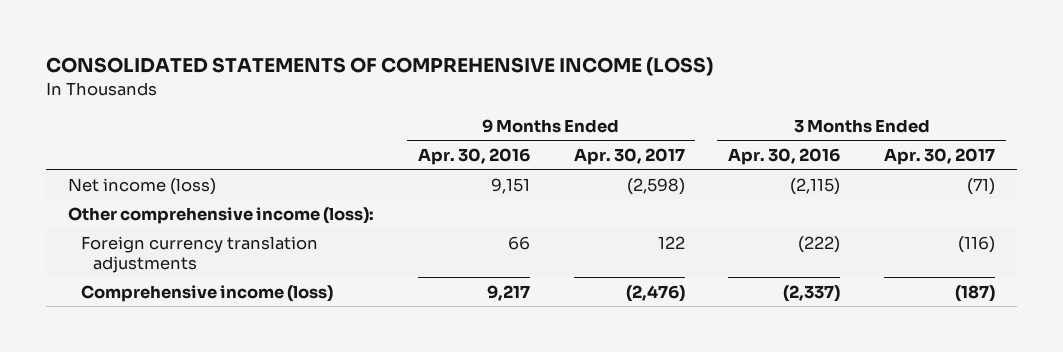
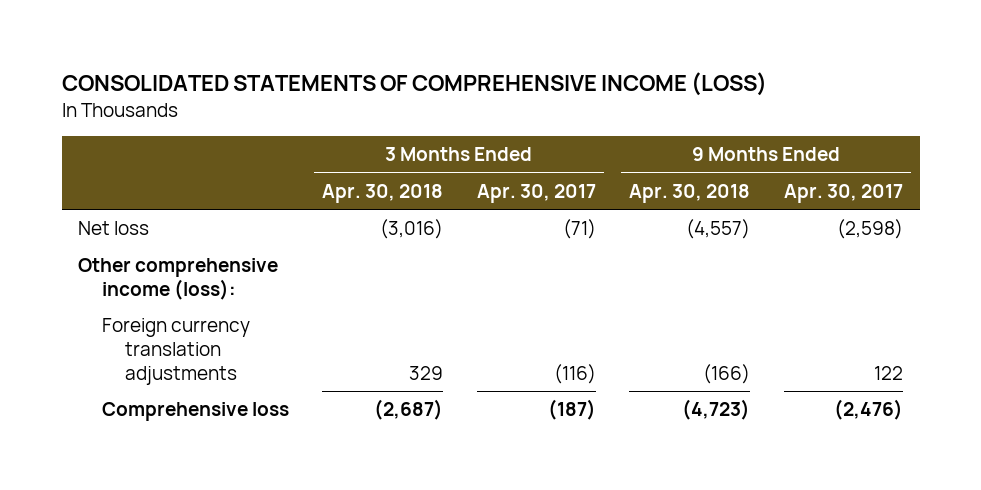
[417,147,530,165] Apr. 30, 2016 -> none
[728,147,841,165] Apr. 30, 2016 -> none
none -> [322,183,444,203] Apr. 30, 2018
none -> [629,183,751,203] Apr. 30, 2018
[67,177,216,195] Net income (loss) -> [78,221,150,236] Net loss
[80,284,333,302] Comprehensive income (loss) -> [101,402,289,422] Comprehensive loss

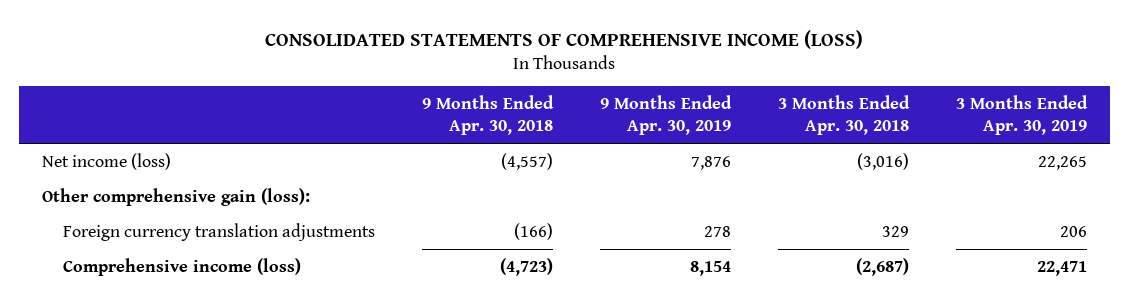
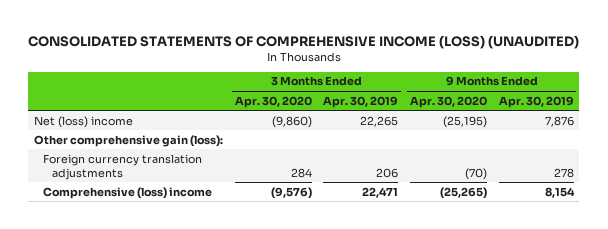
[265,29,864,49] CONSOLIDATED STATEMENTS OF COMPREHENSIVE INCOME (LOSS) -> [27,34,579,49] CONSOLIDATED STATEMENTS OF COMPREHENSIVE INCOME (LOSS) (UNAUDITED)
[421,94,554,136] 9 Months Ended Apr. 30, 2018 -> none
[777,94,910,136] 3 Months Ended Apr. 30, 2018 -> none
none -> [234,95,312,108] Apr. 30, 2020
none -> [409,95,487,108] Apr. 30, 2020
[42,152,172,170] Net income (loss) -> [34,115,134,128] Net (loss) income
[62,257,301,276] Comprehensive income (loss) -> [43,186,213,199] Comprehensive (loss) income

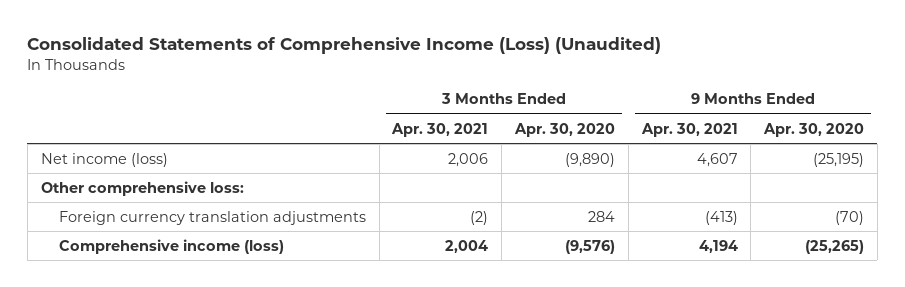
[27,34,579,49] CONSOLIDATED STATEMENTS OF COMPREHENSIVE INCOME (LOSS) (UNAUDITED) -> [27,37,662,55] Consolidated Statements of Comprehensive Income (Loss) (Unaudited)
[323,95,399,108] Apr. 30, 2019 -> none
[498,95,574,108] Apr. 30, 2019 -> none
none -> [391,122,489,137] Apr. 30, 2021
none -> [640,122,738,137] Apr. 30, 2021
[34,115,134,128] Net (loss) income -> [40,152,168,167] Net income (loss)
[271,115,312,128] (9,860) -> [564,152,615,167] (9,890)
[34,134,224,147] Other comprehensive gain (loss): -> [40,180,244,196] Other comprehensive loss:
[43,186,213,199] Comprehensive (loss) income -> [58,238,284,254] Comprehensive income (loss)

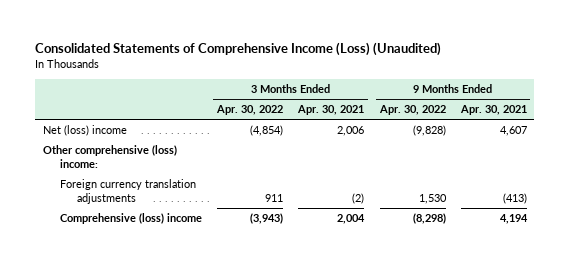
[513,122,615,137] Apr. 30, 2020 -> none
[763,122,865,137] Apr. 30, 2020 -> none
none -> [216,105,284,116] Apr. 30, 2022
none -> [378,105,446,116] Apr. 30, 2022
[40,152,168,167] Net income (loss) -> [43,125,128,137] Net (loss) income
[40,180,244,196] Other comprehensive loss: -> [43,145,178,169] Other comprehensive (loss) income:
[58,238,284,254] Comprehensive income (loss) -> [60,213,203,225] Comprehensive (loss) income

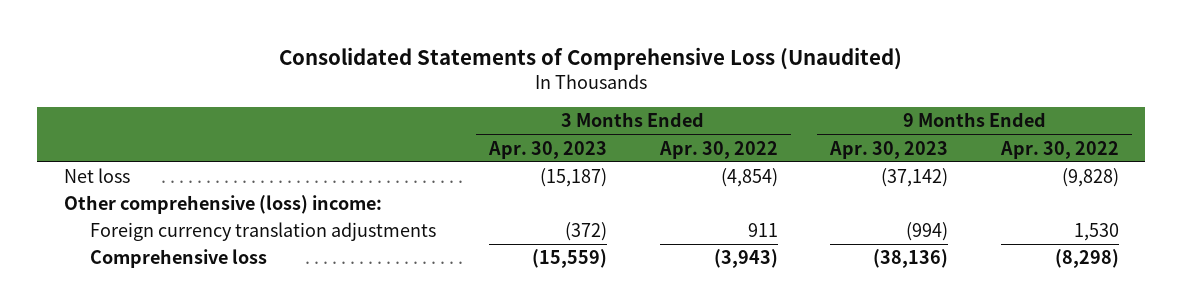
[35,41,442,56] Consolidated Statements of Comprehensive Income (Loss) (Unaudited) -> [279,47,903,71] Consolidated Statements of Comprehensive Loss (Unaudited)
[297,105,365,116] Apr. 30, 2021 -> none
[459,105,527,116] Apr. 30, 2021 -> none
none -> [487,140,607,159] Apr. 30, 2023
none -> [829,140,949,159] Apr. 30, 2023
[43,125,128,137] Net (loss) income -> [63,168,130,184] Net loss
[60,213,203,225] Comprehensive (loss) income -> [90,249,268,269] Comprehensive loss

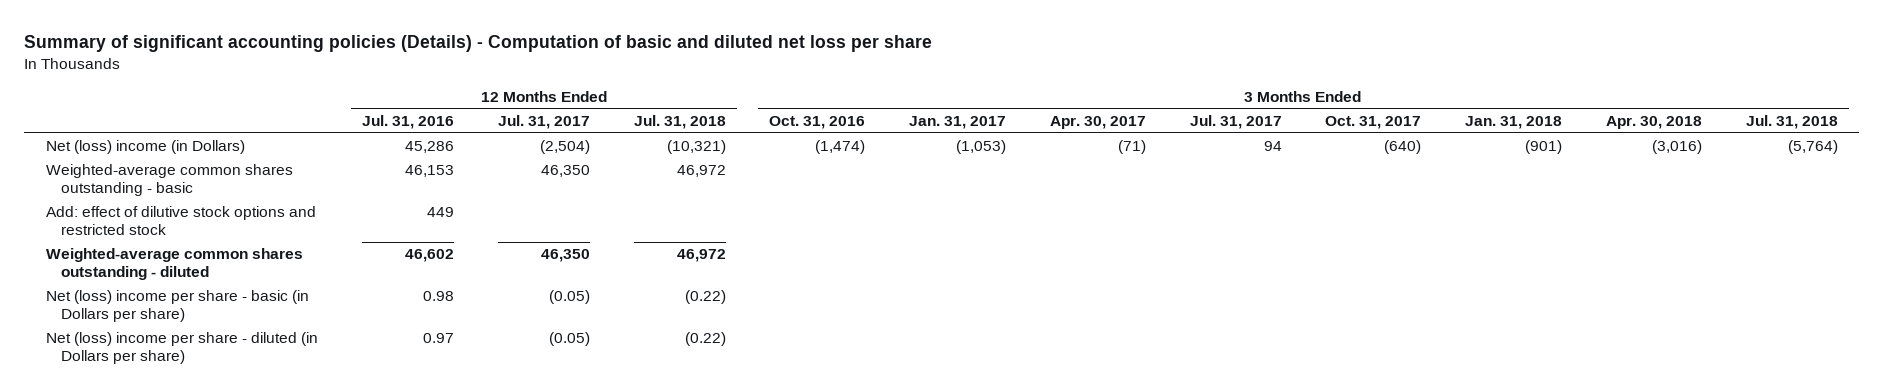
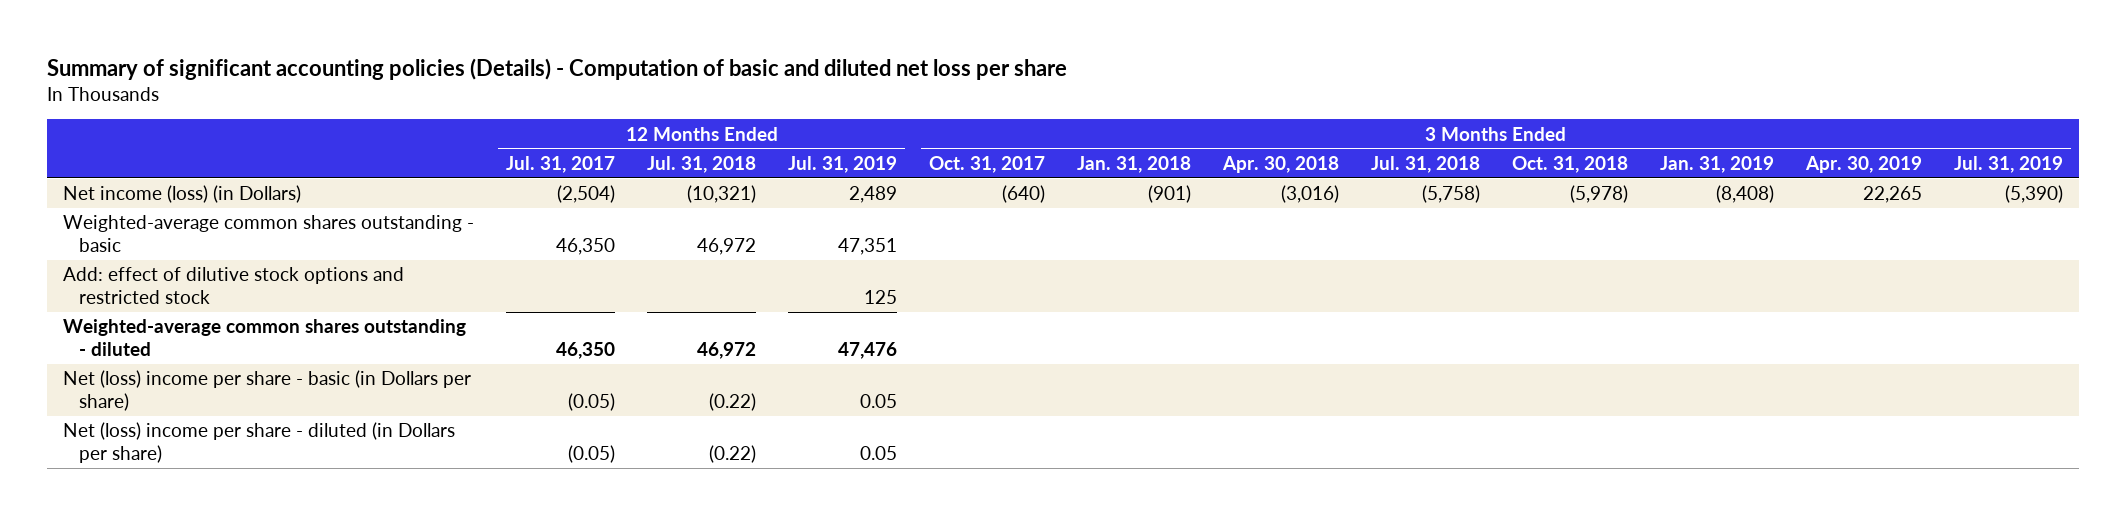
[362,114,455,129] Jul. 31, 2016 -> none
[769,115,866,129] Oct. 31, 2016 -> none
[909,115,1007,129] Jan. 31, 2017 -> none
[1049,115,1146,129] Apr. 30, 2017 -> none
[1189,114,1282,129] Jul. 31, 2017 -> none
none -> [788,155,898,173] Jul. 31, 2019
none -> [1512,155,1629,173] Oct. 31, 2018
none -> [1660,155,1775,173] Jan. 31, 2019
none -> [1805,155,1923,173] Apr. 30, 2019
none -> [1954,155,2064,173] Jul. 31, 2019
[46,140,246,155] Net (loss) income (in Dollars) -> [63,185,302,204] Net income (loss) (in Dollars)
[1787,140,1838,155] (5,764) -> [1422,185,1481,204] (5,758)

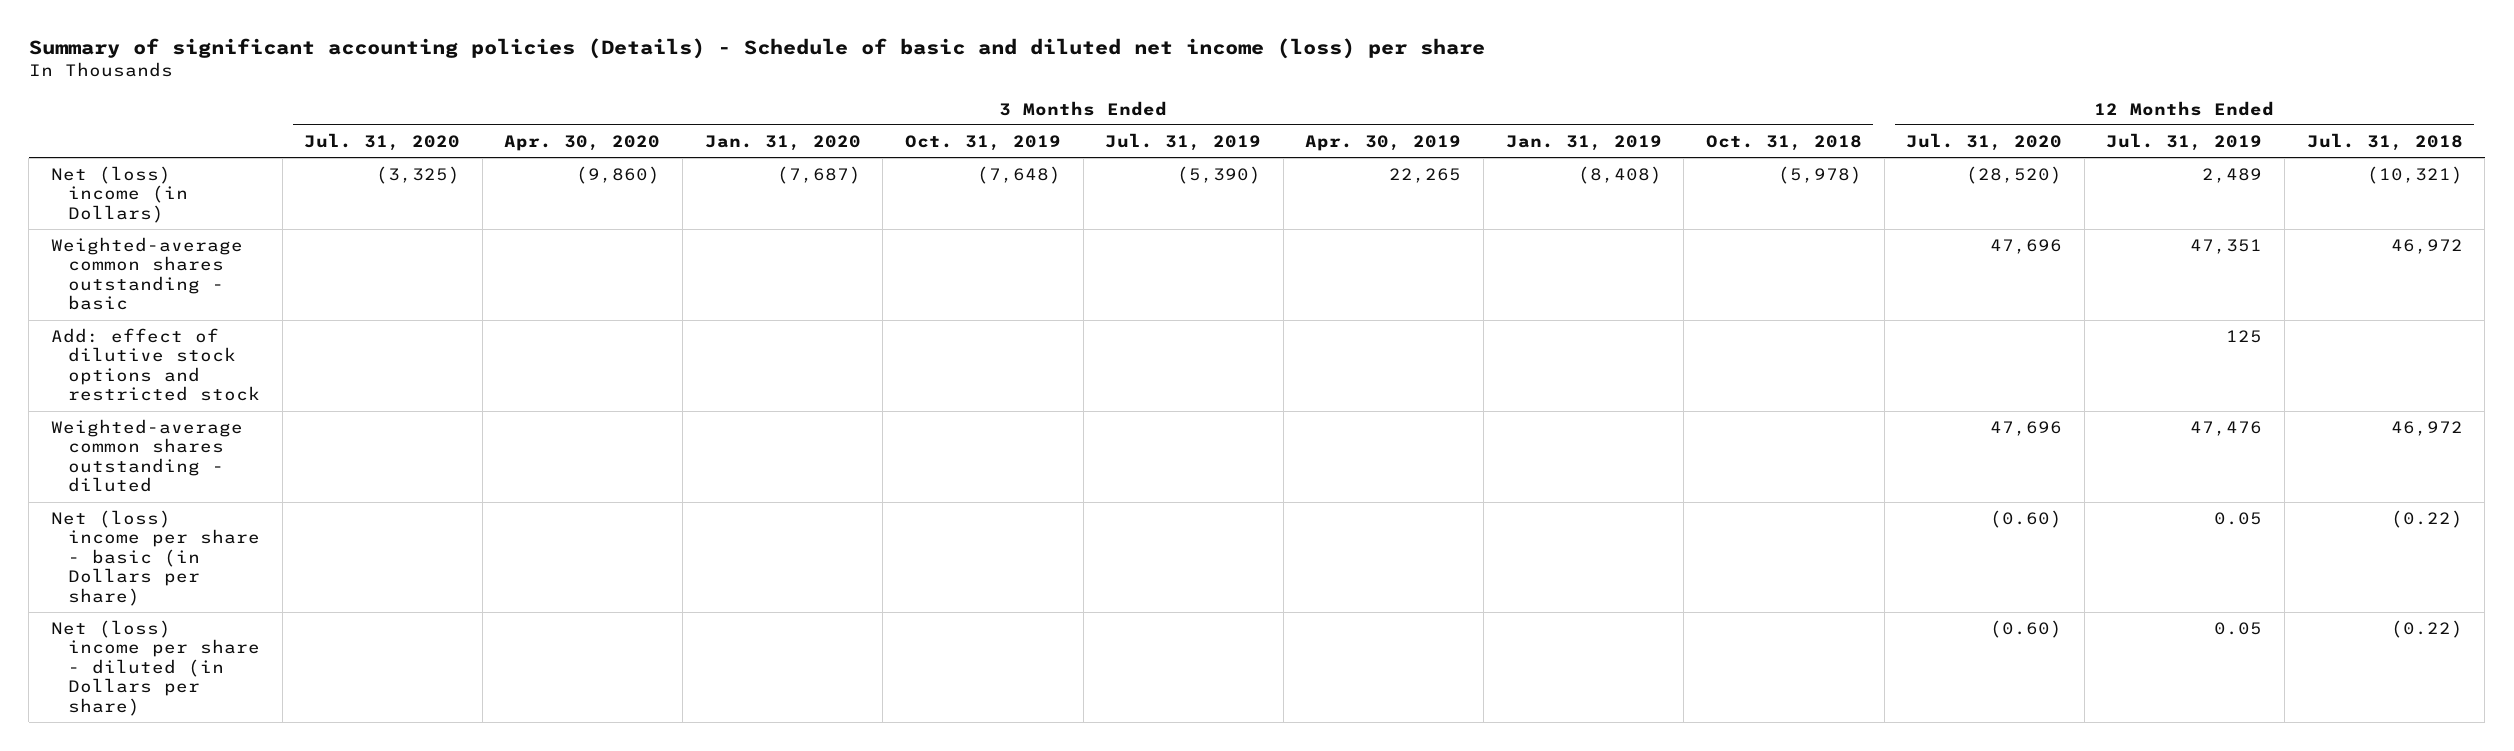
[47,57,1068,80] Summary of significant accounting policies (Details) - Computation of basic and diluted net loss per share -> [28,38,1485,60] Summary of significant accounting policies (Details) - Schedule of basic and diluted net income (loss) per share
[506,155,616,173] Jul. 31, 2017 -> none
[929,155,1046,173] Oct. 31, 2017 -> none
[1077,155,1192,173] Jan. 31, 2018 -> none
[1222,155,1340,173] Apr. 30, 2018 -> none
[1371,155,1481,173] Jul. 31, 2018 -> none
none -> [304,132,461,151] Jul. 31, 2020
none -> [504,134,661,151] Apr. 30, 2020
none -> [704,134,861,151] Jan. 31, 2020
none -> [904,134,1061,151] Oct. 31, 2019
none -> [1906,132,2063,151] Jul. 31, 2020
[63,185,302,204] Net income (loss) (in Dollars) -> [50,165,188,223] Net (loss) income (in Dollars)

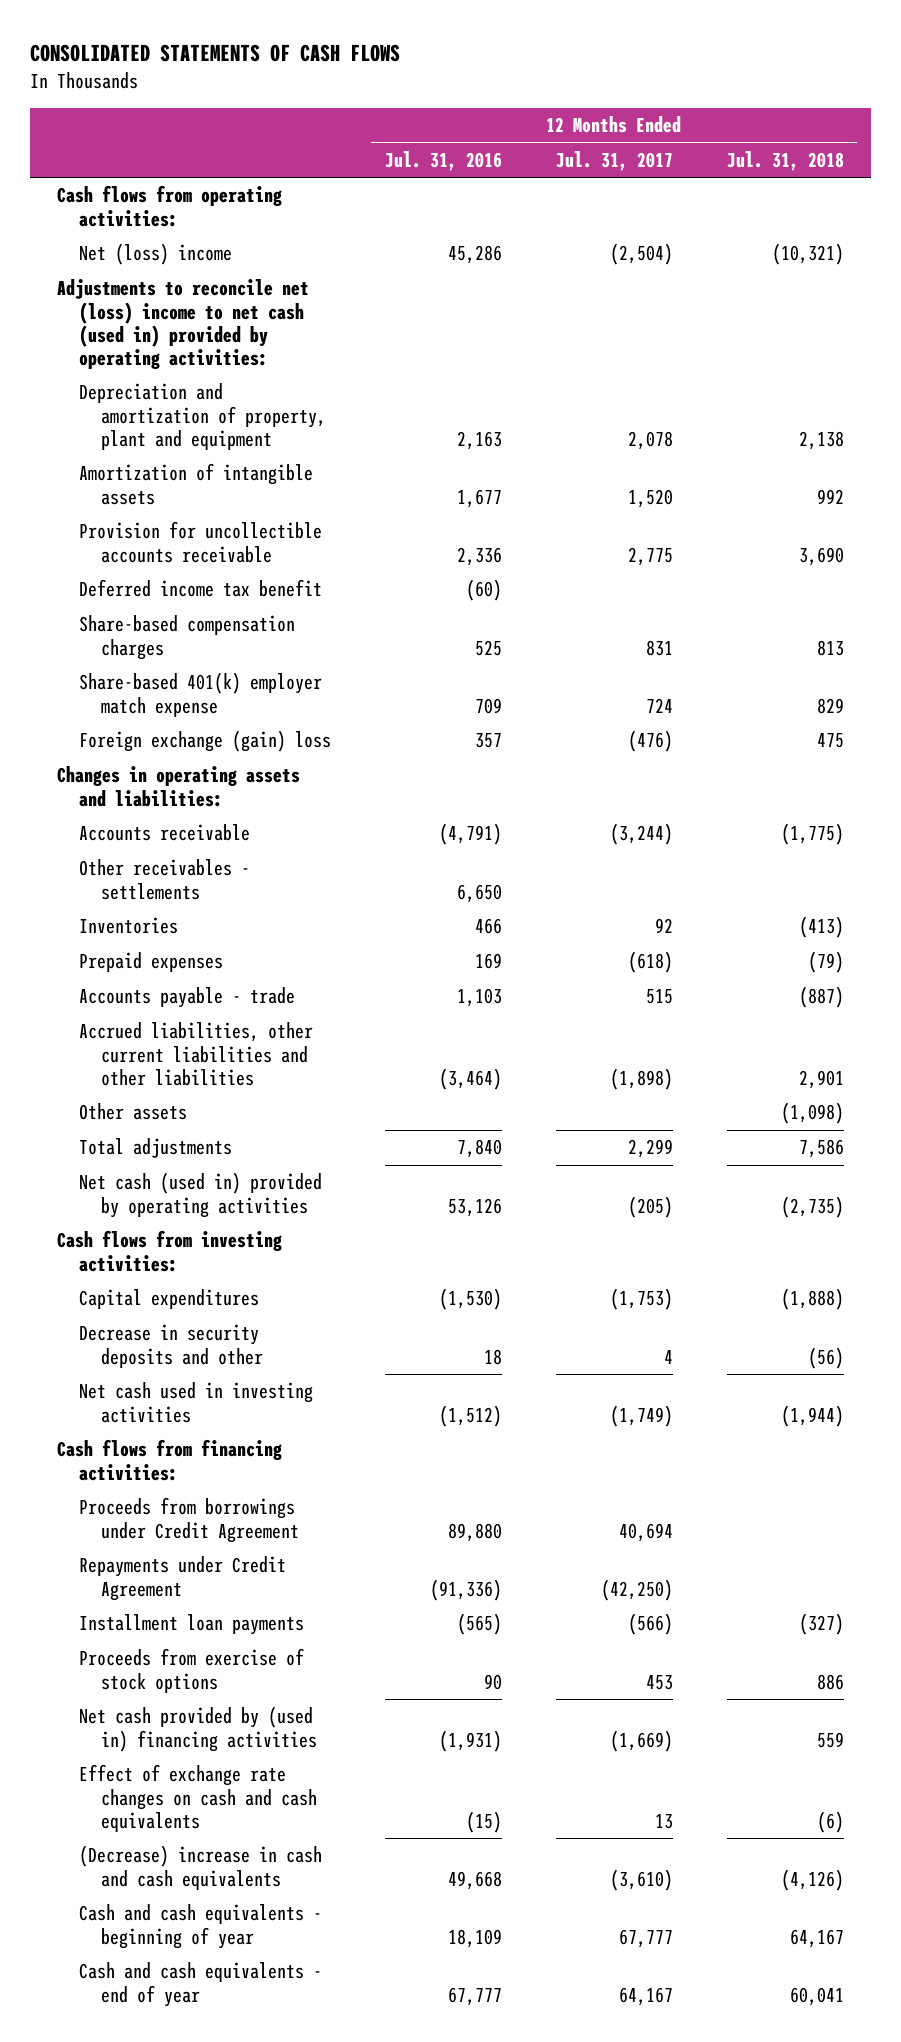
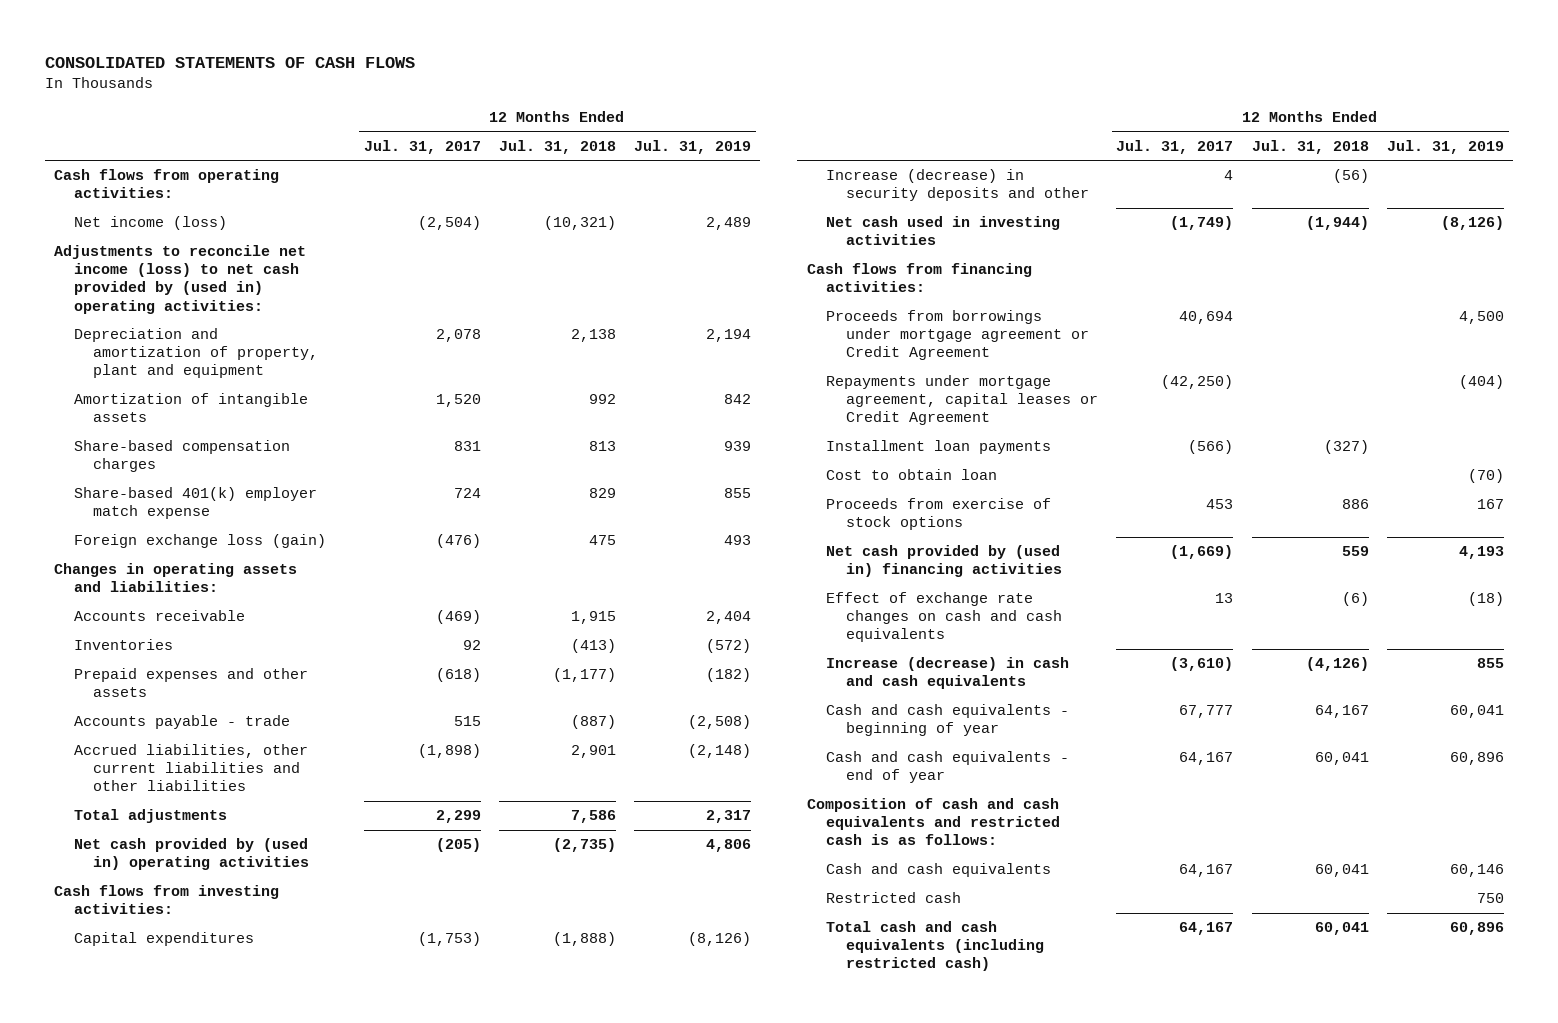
[384,150,502,171] Jul. 31, 2016 -> none
none -> [634,139,752,154] Jul. 31, 2019
[78,243,232,266] Net (loss) income -> [73,216,227,231] Net income (loss)
[57,279,310,370] Adjustments to reconcile net (loss) income to net cash (used in) provided by operating activities: -> [53,245,306,314] Adjustments to reconcile net income (loss) to net cash provided by (used in) operating activities:
[78,521,322,563] Provision for uncollectible accounts receivable -> none
[78,579,322,598] Deferred income tax benefit -> none
[78,730,331,753] Foreign exchange (gain) loss -> [73,534,326,549] Foreign exchange loss (gain)
[78,859,250,900] Other receivables - settlements -> none
[609,823,673,846] (3,244) -> [435,610,481,625] (469)
[780,823,844,846] (1,775) -> [570,611,616,625] 1,915
[78,952,223,973] Prepaid expenses -> none
none -> [73,668,308,698] Prepaid expenses and other assets
[78,1103,187,1121] Other assets -> none
[78,1172,322,1218] Net cash (used in) provided by operating activities -> [73,838,310,871] Net cash provided by (used in) operating activities
[78,1324,263,1368] Decrease in security deposits and other -> [826,169,1090,202] Increase (decrease) in security deposits and other
[78,1497,299,1543] Proceeds from borrowings under Credit Agreement -> [826,310,1090,361] Proceeds from borrowings under mortgage agreement or Credit Agreement
[78,1556,286,1601] Repayments under Credit Agreement -> [826,375,1099,426] Repayments under mortgage agreement, capital leases or Credit Agreement
none -> [826,469,998,481] Cost to obtain loan
[78,1845,322,1890] (Decrease) increase in cash and cash equivalents -> [826,657,1070,690] Increase (decrease) in cash and cash equivalents
none -> [806,798,1061,846] Composition of cash and cash equivalents and restricted cash is as follows:
none -> [826,863,1052,878] Cash and cash equivalents
none -> [826,892,962,904] Restricted cash
none -> [826,921,1045,972] Total cash and cash equivalents (including restricted cash)

